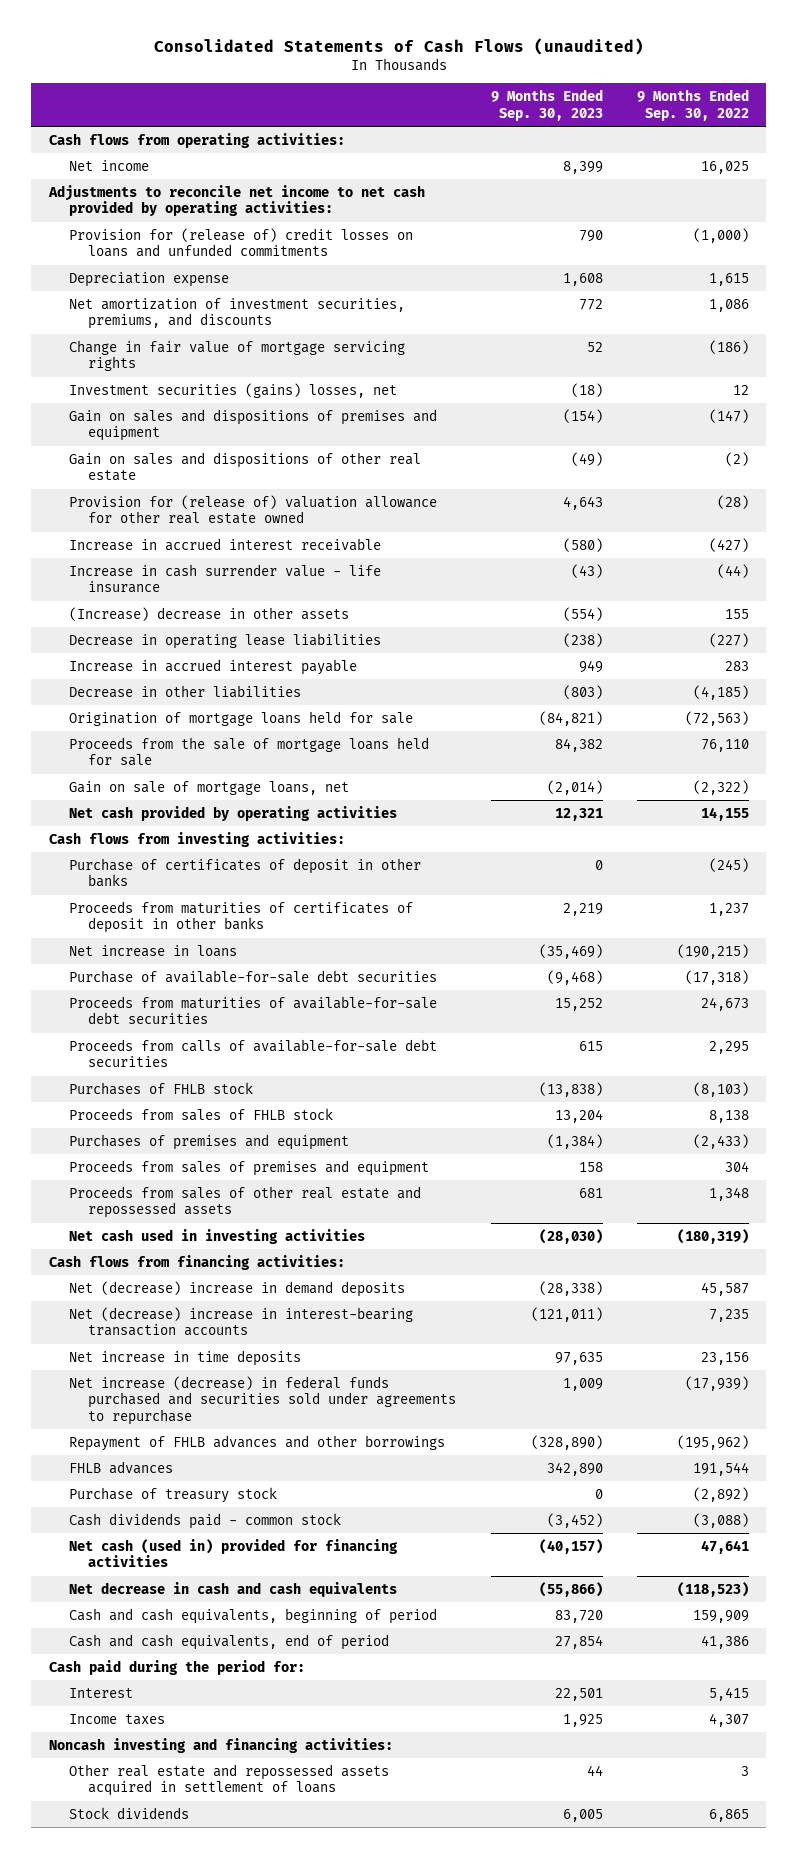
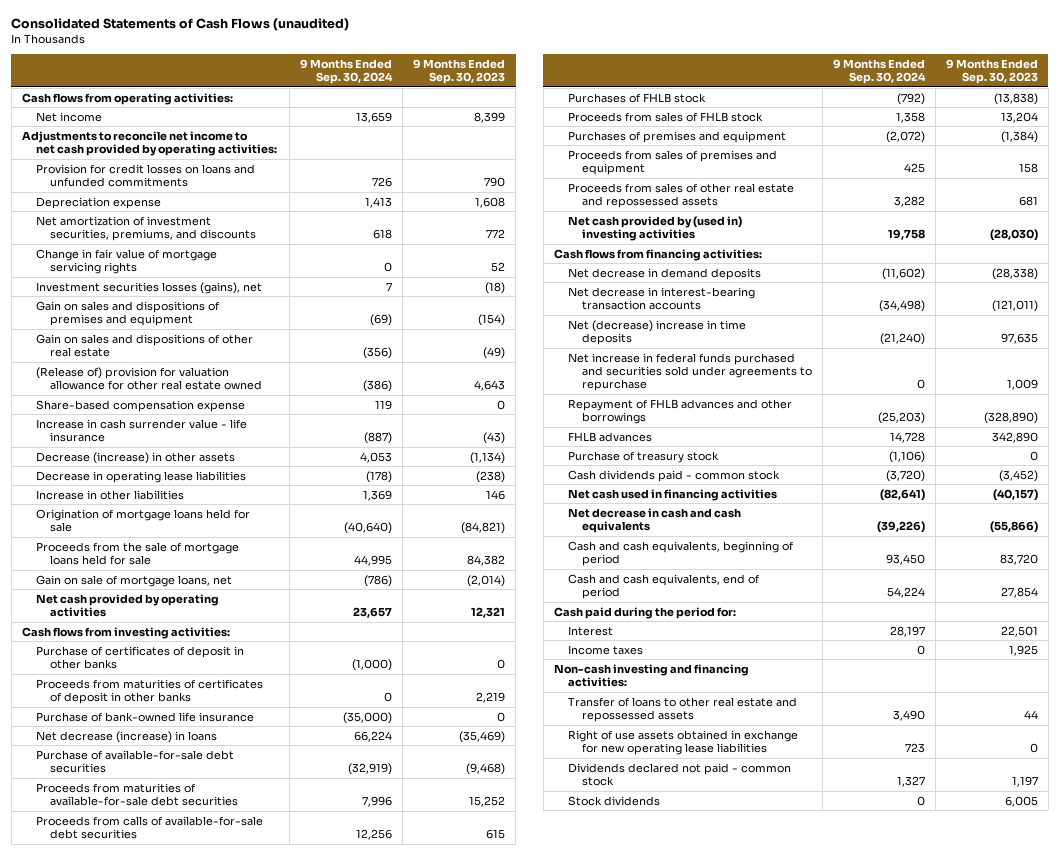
[637,89,750,121] 9 Months Ended Sep. 30, 2022 -> none
none -> [300,58,394,85] 9 Months Ended Sep. 30, 2024
[68,227,413,258] Provision for (release of) credit losses on loans and unfunded commitments -> [35,163,255,187] Provision for credit losses on loans and unfunded commitments
[68,382,397,398] Investment securities (gains) losses, net -> [35,281,262,294] Investment securities losses (gains), net
[68,537,381,551] Increase in accrued interest receivable -> none
[68,494,437,525] Provision for (release of) valuation allowance for other real estate owned -> [35,366,262,390] (Release of) provision for valuation allowance for other real estate owned
none -> [35,399,245,412] Share-based compensation expense
[68,606,349,621] (Increase) decrease in other assets -> [35,451,235,464] Decrease (increase) in other assets
[562,606,603,621] (554) -> [470,451,506,464] (1,134)
[68,658,357,675] Increase in accrued interest payable -> none
[68,684,301,698] Decrease in other liabilities -> [35,489,184,500] Increase in other liabilities
[562,684,603,699] (803) -> [486,489,506,500] 146
none -> [35,711,254,722] Purchase of bank-owned life insurance
[68,944,237,957] Net increase in loans -> [35,730,217,743] Net decrease (increase) in loans
[68,1228,365,1244] Net cash used in investing activities -> [567,215,742,241] Net cash provided by (used in) investing activities
[68,1280,405,1297] Net (decrease) increase in demand deposits -> [567,267,761,280] Net decrease in demand deposits
[68,1306,413,1337] Net (decrease) increase in interest-bearing transaction accounts -> [567,286,755,310] Net decrease in interest-bearing transaction accounts
[68,1349,301,1366] Net increase in time deposits -> [567,319,746,345] Net (decrease) increase in time deposits
[68,1375,457,1426] Net increase (decrease) in federal funds purchased and securities sold under agreements to repurchase -> [567,352,812,392] Net increase in federal funds purchased and securities sold under agreements to repurchase
[68,1538,398,1568] Net cash (used in) provided for financing activities -> [567,488,777,501] Net cash used in financing activities
[48,1737,393,1753] Noncash investing and financing activities: -> [553,663,749,687] Non-cash investing and financing activities:
[68,1763,389,1797] Other real estate and repossessed assets acquired in settlement of loans -> [567,696,797,722] Transfer of loans to other real estate and repossessed assets
none -> [567,729,798,755] Right of use assets obtained in exchange for new operating lease liabilities
none -> [567,762,791,786] Dividends declared not paid - common stock

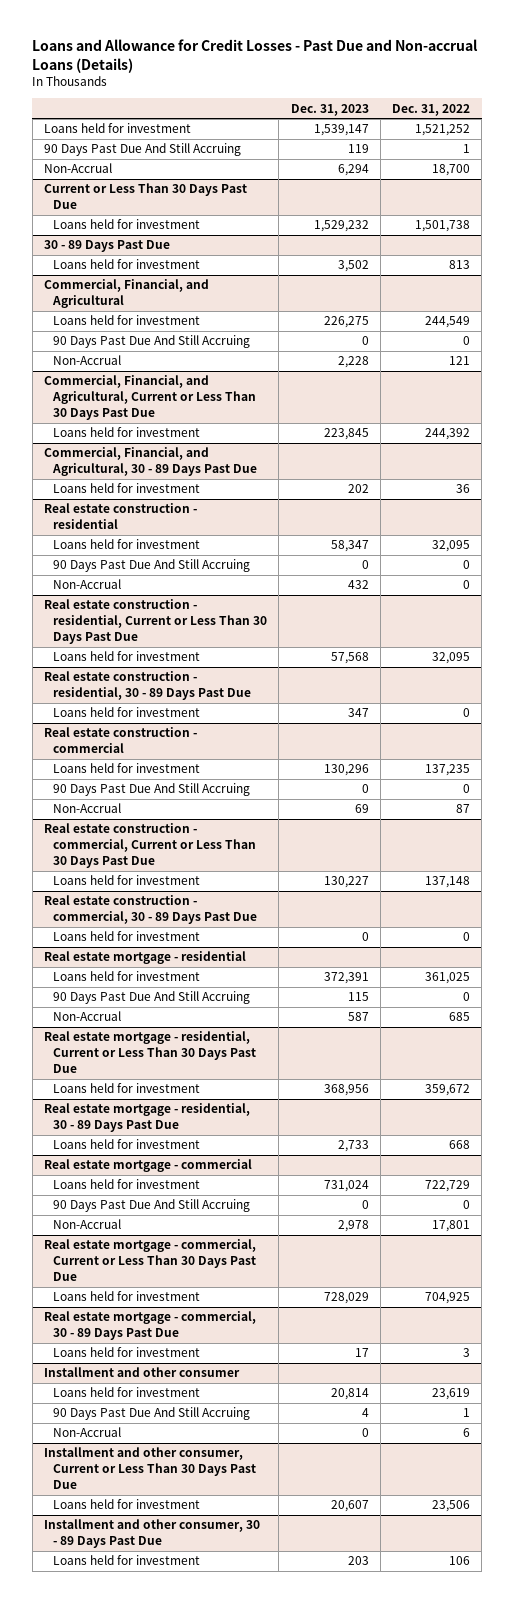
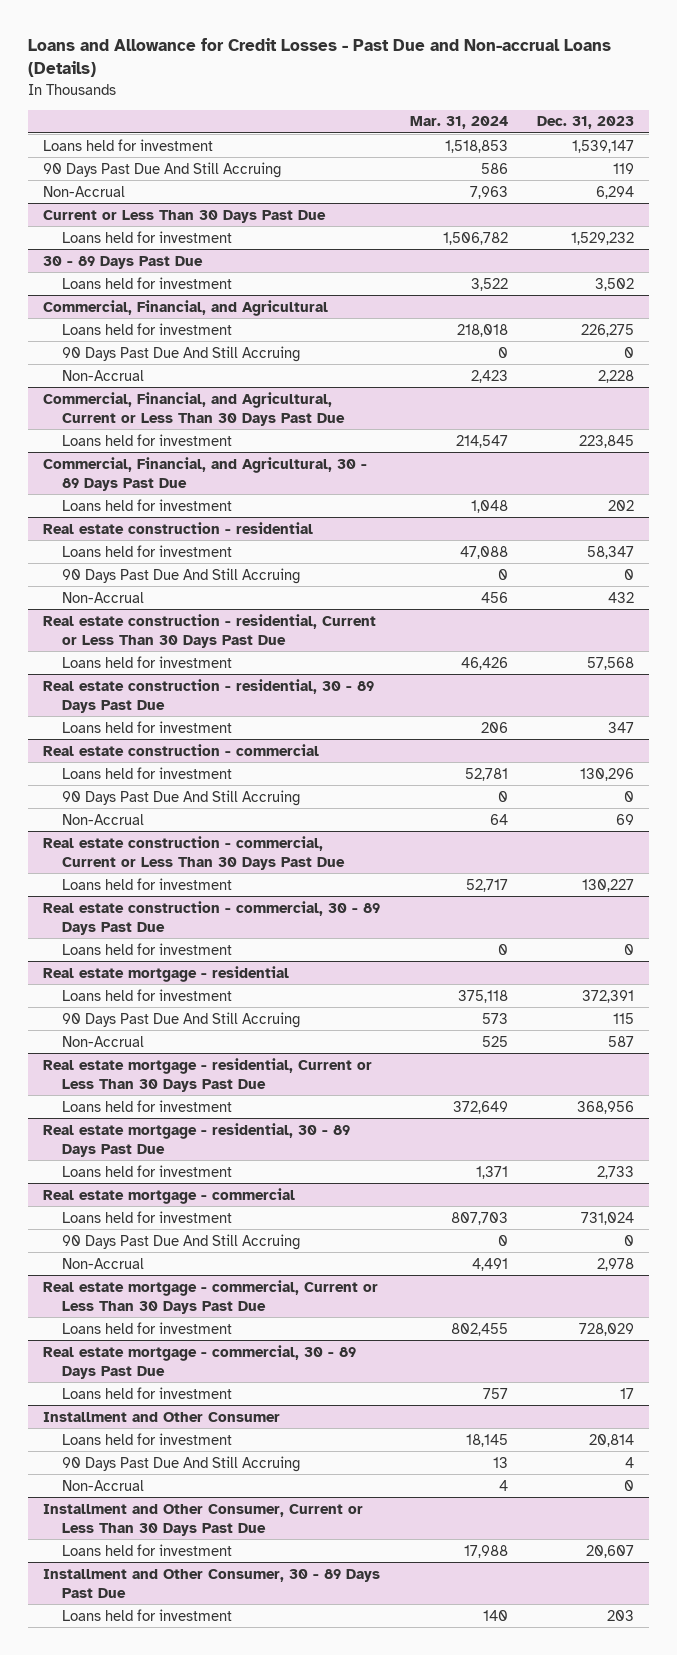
[392,103,471,116] Dec. 31, 2022 -> none
none -> [409,116,508,130] Mar. 31, 2024
[43,1367,240,1378] Installment and other consumer -> [43,1411,281,1422] Installment and Other Consumer
[43,1447,257,1489] Installment and other consumer, Current or Less Than 30 Days Past Due -> [43,1503,364,1536] Installment and Other Consumer, Current or Less Than 30 Days Past Due
[43,1519,260,1549] Installment and other consumer, 30 - 89 Days Past Due -> [43,1568,381,1598] Installment and Other Consumer, 30 - 89 Days Past Due

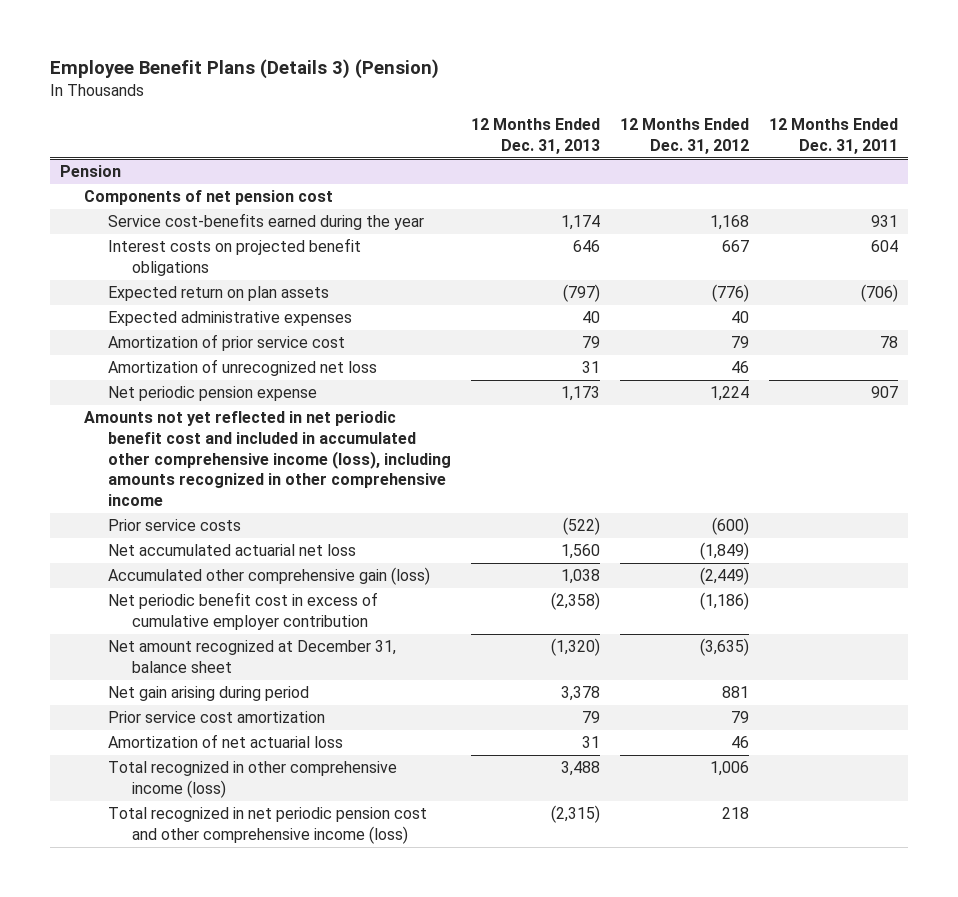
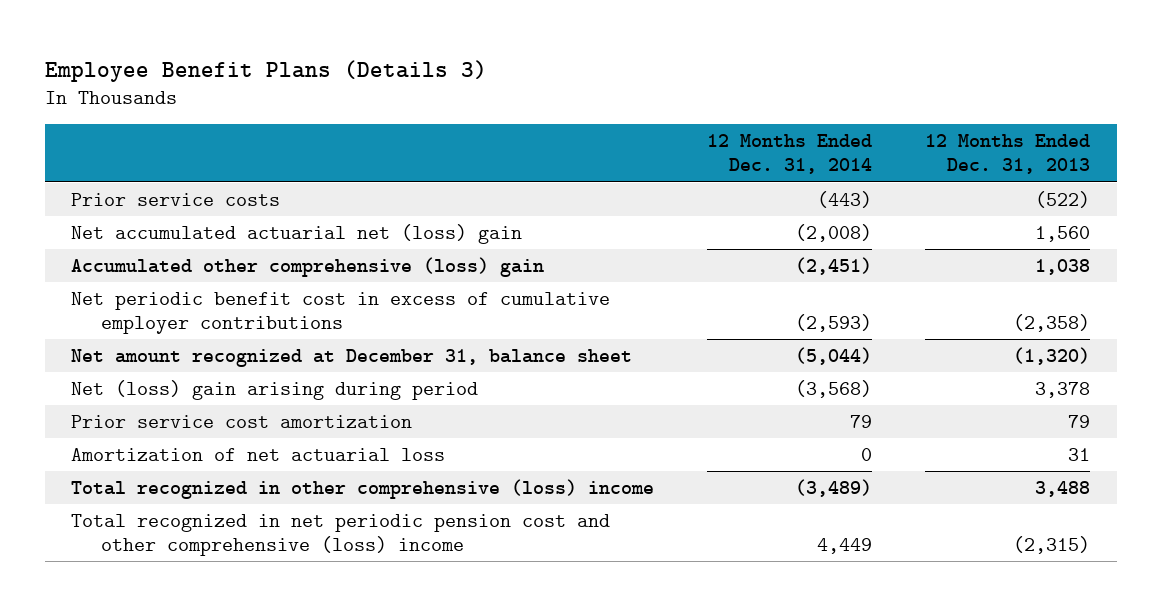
[49,59,439,80] Employee Benefit Plans (Details 3) (Pension) -> [44,59,487,82] Employee Benefit Plans (Details 3)
[620,118,750,154] 12 Months Ended Dec. 31, 2012 -> none
[769,118,899,154] 12 Months Ended Dec. 31, 2011 -> none
none -> [707,133,873,175] 12 Months Ended Dec. 31, 2014
[59,165,121,178] Pension -> none
[83,190,333,206] Components of net pension cost -> none
[108,213,425,231] Service cost-benefits earned during the year -> none
[108,238,362,276] Interest costs on projected benefit obligations -> none
[108,286,330,302] Expected return on plan assets -> none
[108,311,353,327] Expected administrative expenses -> none
[108,334,346,352] Amortization of prior service cost -> none
[108,359,378,377] Amortization of unrecognized net loss -> none
[108,386,318,402] Net periodic pension expense -> none
[83,411,452,506] Amounts not yet reflected in net periodic benefit cost and included in accumulated other comprehensive income (loss), including amounts recognized in other comprehensive income -> none
[108,544,357,557] Net accumulated actuarial net loss -> [71,223,523,244] Net accumulated actuarial net (loss) gain
[108,567,431,586] Accumulated other comprehensive gain (loss) -> [71,256,545,277] Accumulated other comprehensive (loss) gain
[108,592,379,630] Net periodic benefit cost in excess of cumulative employer contribution -> [71,291,611,335] Net periodic benefit cost in excess of cumulative employer contributions
[108,686,310,702] Net gain arising during period -> [71,379,479,400] Net (loss) gain arising during period
[108,761,398,798] Total recognized in other comprehensive income (loss) -> [71,478,655,499] Total recognized in other comprehensive (loss) income
[108,807,428,844] Total recognized in net periodic pension cost and other comprehensive income (loss) -> [71,513,611,557] Total recognized in net periodic pension cost and other comprehensive (loss) income

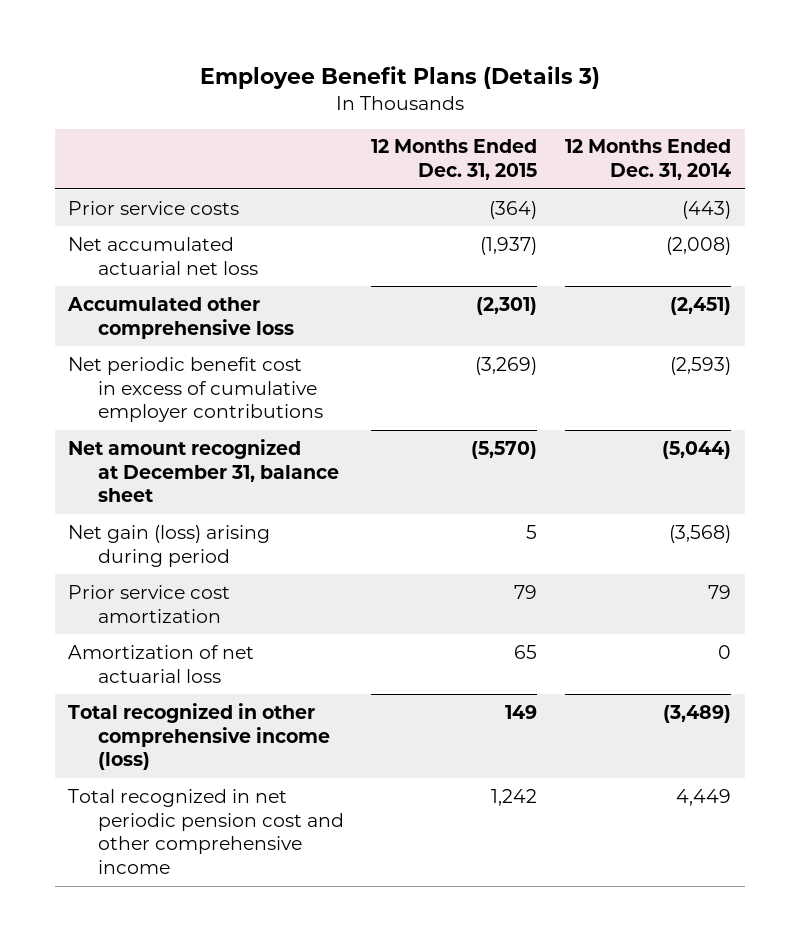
[925,133,1091,175] 12 Months Ended Dec. 31, 2013 -> none
none -> [371,139,538,181] 12 Months Ended Dec. 31, 2015
[71,223,523,244] Net accumulated actuarial net (loss) gain -> [68,236,258,275] Net accumulated actuarial net loss
[71,256,545,277] Accumulated other comprehensive (loss) gain -> [67,296,294,339] Accumulated other comprehensive loss
[71,379,479,400] Net (loss) gain arising during period -> [68,524,271,567] Net gain (loss) arising during period
[71,478,655,499] Total recognized in other comprehensive (loss) income -> [68,702,330,771] Total recognized in other comprehensive income (loss)
[71,513,611,557] Total recognized in net periodic pension cost and other comprehensive (loss) income -> [68,788,344,875] Total recognized in net periodic pension cost and other comprehensive income

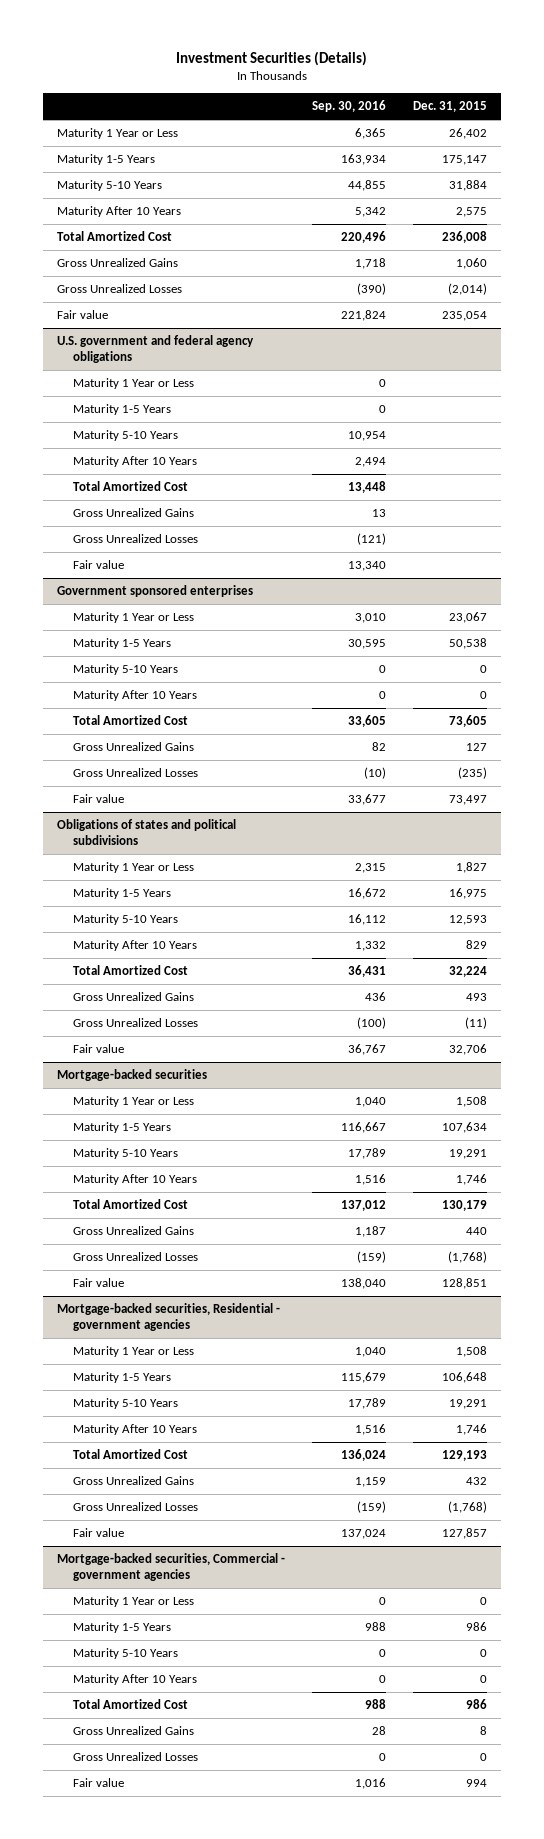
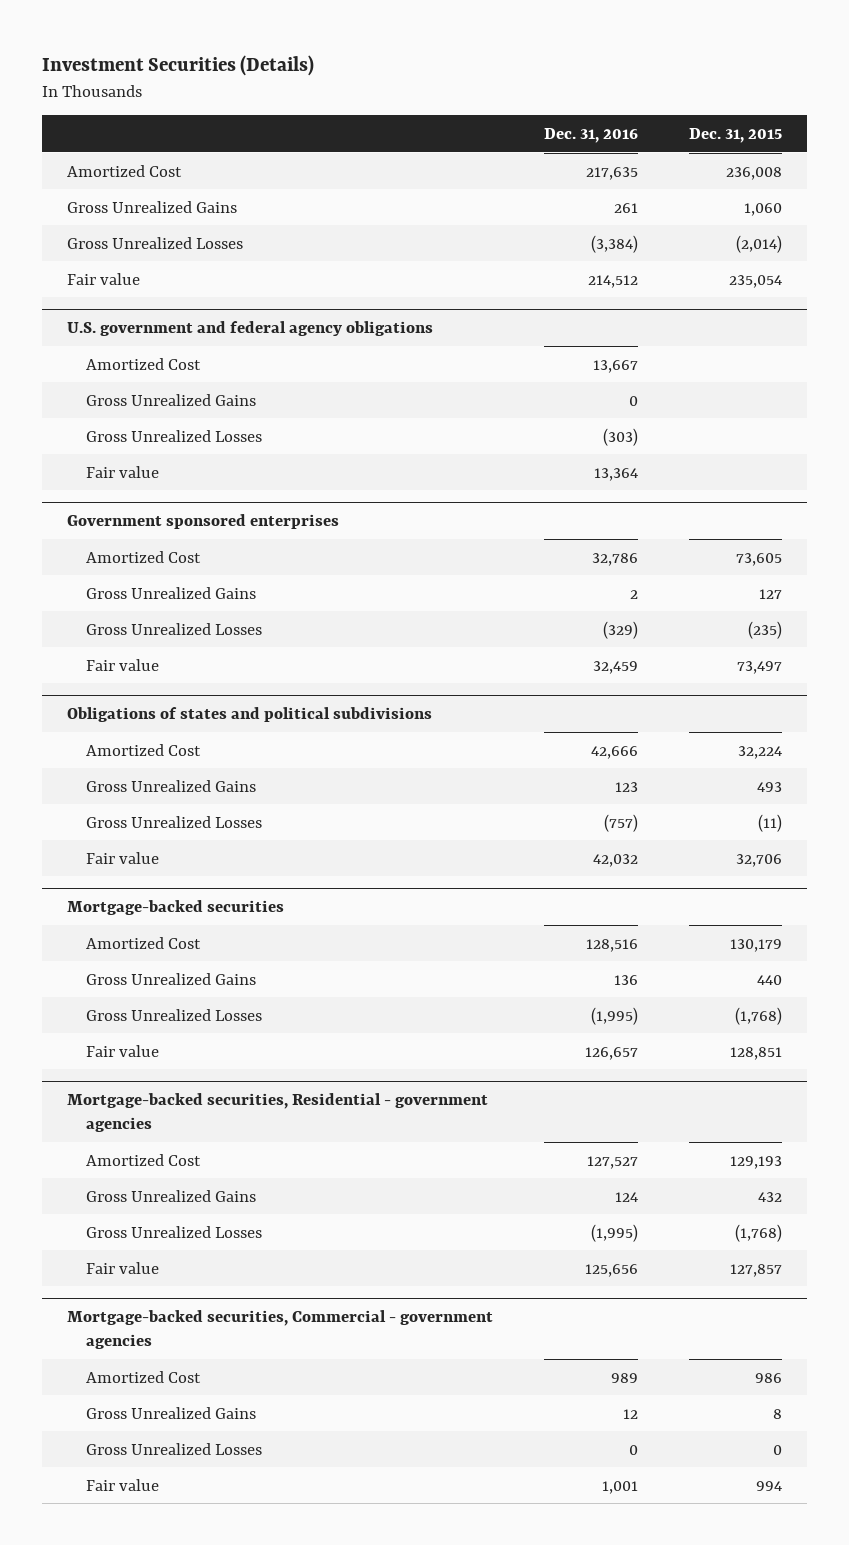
[312,100,387,113] Sep. 30, 2016 -> none
none -> [543,128,638,144] Dec. 31, 2016
[57,128,179,140] Maturity 1 Year or Less -> none
[57,154,156,166] Maturity 1-5 Years -> none
[57,180,163,192] Maturity 5-10 Years -> none
[57,206,182,218] Maturity After 10 Years -> none
[57,231,173,242] Total Amortized Cost -> [67,164,183,177] Amortized Cost
[73,378,195,390] Maturity 1 Year or Less -> none
[73,404,172,416] Maturity 1-5 Years -> none
[73,430,179,442] Maturity 5-10 Years -> none
[73,456,198,468] Maturity After 10 Years -> none
[73,481,189,492] Total Amortized Cost -> [85,357,201,370] Amortized Cost
[73,612,195,624] Maturity 1 Year or Less -> none
[73,638,172,650] Maturity 1-5 Years -> none
[73,664,179,676] Maturity 5-10 Years -> none
[73,690,198,702] Maturity After 10 Years -> none
[73,715,189,726] Total Amortized Cost -> [85,550,201,563] Amortized Cost
[73,862,195,874] Maturity 1 Year or Less -> none
[73,888,172,900] Maturity 1-5 Years -> none
[73,914,179,926] Maturity 5-10 Years -> none
[73,940,198,952] Maturity After 10 Years -> none
[73,965,189,976] Total Amortized Cost -> [85,743,201,756] Amortized Cost
[73,1096,195,1108] Maturity 1 Year or Less -> none
[73,1122,172,1134] Maturity 1-5 Years -> none
[73,1148,179,1160] Maturity 5-10 Years -> none
[73,1174,198,1186] Maturity After 10 Years -> none
[73,1199,189,1210] Total Amortized Cost -> [85,936,201,949] Amortized Cost
[73,1346,195,1358] Maturity 1 Year or Less -> none
[73,1372,172,1384] Maturity 1-5 Years -> none
[73,1398,179,1410] Maturity 5-10 Years -> none
[73,1424,198,1436] Maturity After 10 Years -> none
[73,1449,189,1460] Total Amortized Cost -> [85,1153,201,1166] Amortized Cost
[73,1596,195,1608] Maturity 1 Year or Less -> none
[73,1622,172,1634] Maturity 1-5 Years -> none
[73,1648,179,1660] Maturity 5-10 Years -> none
[73,1674,198,1686] Maturity After 10 Years -> none
[73,1699,189,1710] Total Amortized Cost -> [85,1370,201,1383] Amortized Cost

